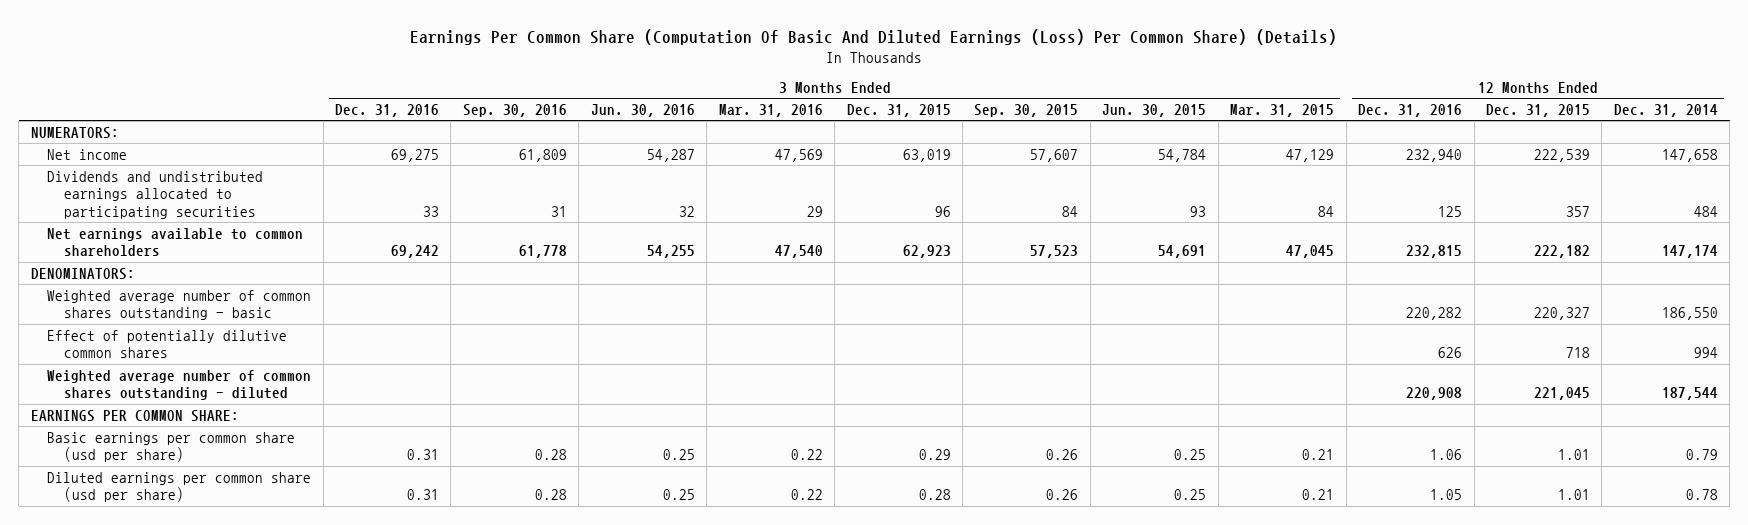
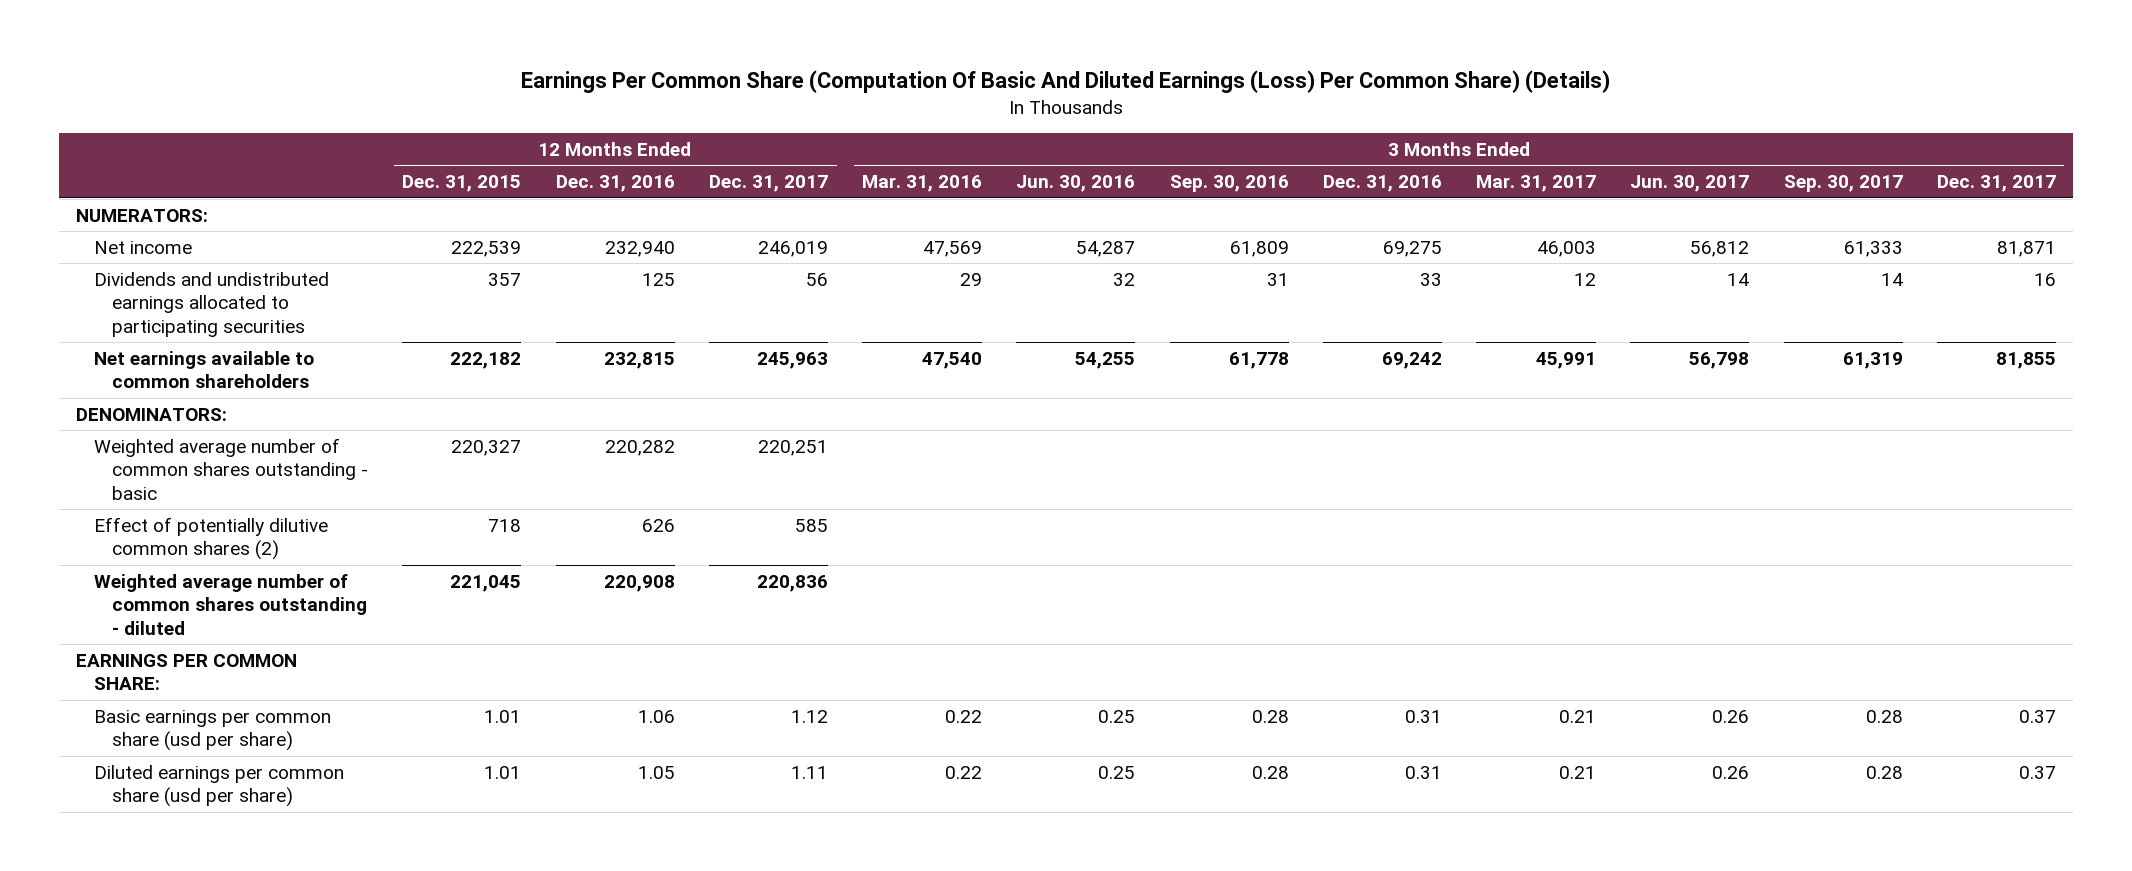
[846,104,951,118] Dec. 31, 2015 -> none
[974,104,1079,118] Sep. 30, 2015 -> none
[1102,104,1207,118] Jun. 30, 2015 -> none
[1230,104,1335,118] Mar. 31, 2015 -> none
[1613,104,1718,118] Dec. 31, 2014 -> none
none -> [708,175,828,193] Dec. 31, 2017
none -> [1476,175,1597,193] Mar. 31, 2017
none -> [1630,175,1750,193] Jun. 30, 2017
none -> [1783,175,1903,193] Sep. 30, 2017
none -> [1936,175,2056,193] Dec. 31, 2017
[47,329,288,359] Effect of potentially dilutive common shares -> [94,516,329,561] Effect of potentially dilutive common shares (2)

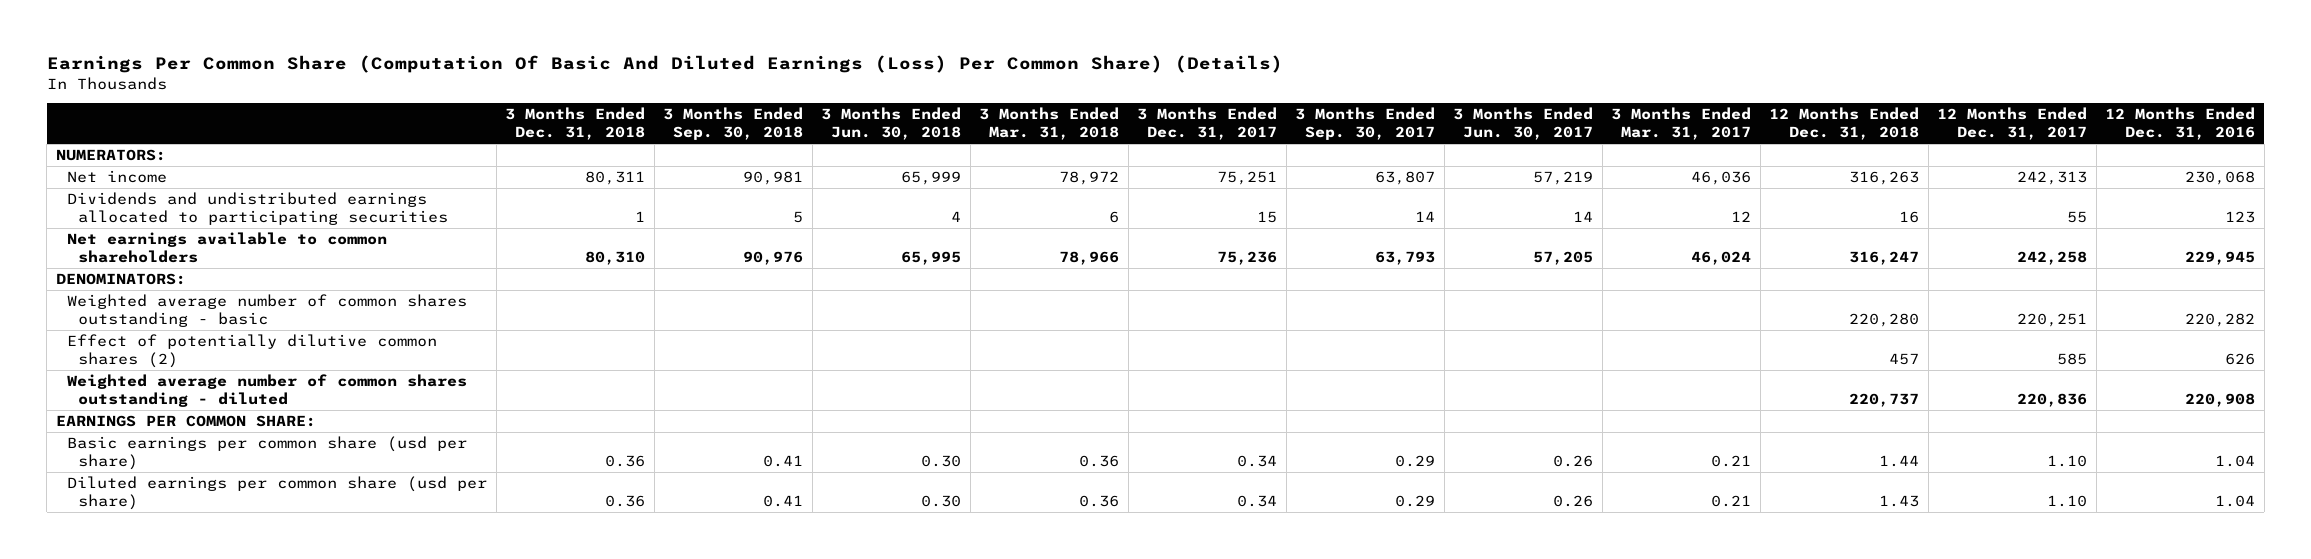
[402,175,522,193] Dec. 31, 2015 -> none
[862,175,983,193] Mar. 31, 2016 -> none
[1016,175,1136,193] Jun. 30, 2016 -> none
[1169,175,1289,193] Sep. 30, 2016 -> none
[1322,175,1442,193] Dec. 31, 2016 -> none
none -> [505,106,646,141] 3 Months Ended Dec. 31, 2018
none -> [663,106,804,141] 3 Months Ended Sep. 30, 2018
none -> [821,106,962,141] 3 Months Ended Jun. 30, 2018
none -> [979,106,1120,141] 3 Months Ended Mar. 31, 2018
none -> [1769,106,1920,141] 12 Months Ended Dec. 31, 2018
[604,240,675,257] 232,940 -> [2185,171,2256,186] 230,068
[757,240,828,257] 246,019 -> [2017,171,2088,186] 242,313
[1537,240,1597,257] 46,003 -> [1691,171,1752,186] 46,036
[1690,240,1750,257] 56,812 -> [1533,171,1594,186] 57,219
[1843,240,1903,257] 61,333 -> [1375,171,1436,186] 63,807
[1996,240,2056,257] 81,871 -> [1217,171,1278,186] 75,251
[641,272,675,286] 125 -> [2225,211,2256,224] 123
[805,272,828,286] 56 -> [2067,211,2088,224] 55
[2033,272,2056,286] 16 -> [1257,211,1278,224] 15
[603,351,675,369] 232,815 -> [2185,251,2256,266] 229,945
[756,351,828,369] 245,963 -> [2017,251,2088,266] 242,258
[1536,351,1597,369] 45,991 -> [1691,251,1752,266] 46,024
[1689,351,1750,369] 56,798 -> [1533,251,1594,266] 57,205
[1842,351,1903,369] 61,319 -> [1375,251,1436,266] 63,793
[1995,351,2056,369] 81,855 -> [1217,251,1278,266] 75,236
[637,709,675,723] 1.06 -> [2215,455,2256,468] 1.04
[790,709,828,723] 1.12 -> [2047,455,2088,468] 1.10
[1865,709,1903,723] 0.28 -> [1395,455,1436,468] 0.29
[2018,709,2056,723] 0.37 -> [1237,455,1278,468] 0.34
[637,765,675,779] 1.05 -> [2215,495,2256,508] 1.04
[790,765,828,779] 1.11 -> [2047,495,2088,508] 1.10
[1865,765,1903,779] 0.28 -> [1395,495,1436,508] 0.29
[2018,765,2056,779] 0.37 -> [1237,495,1278,508] 0.34

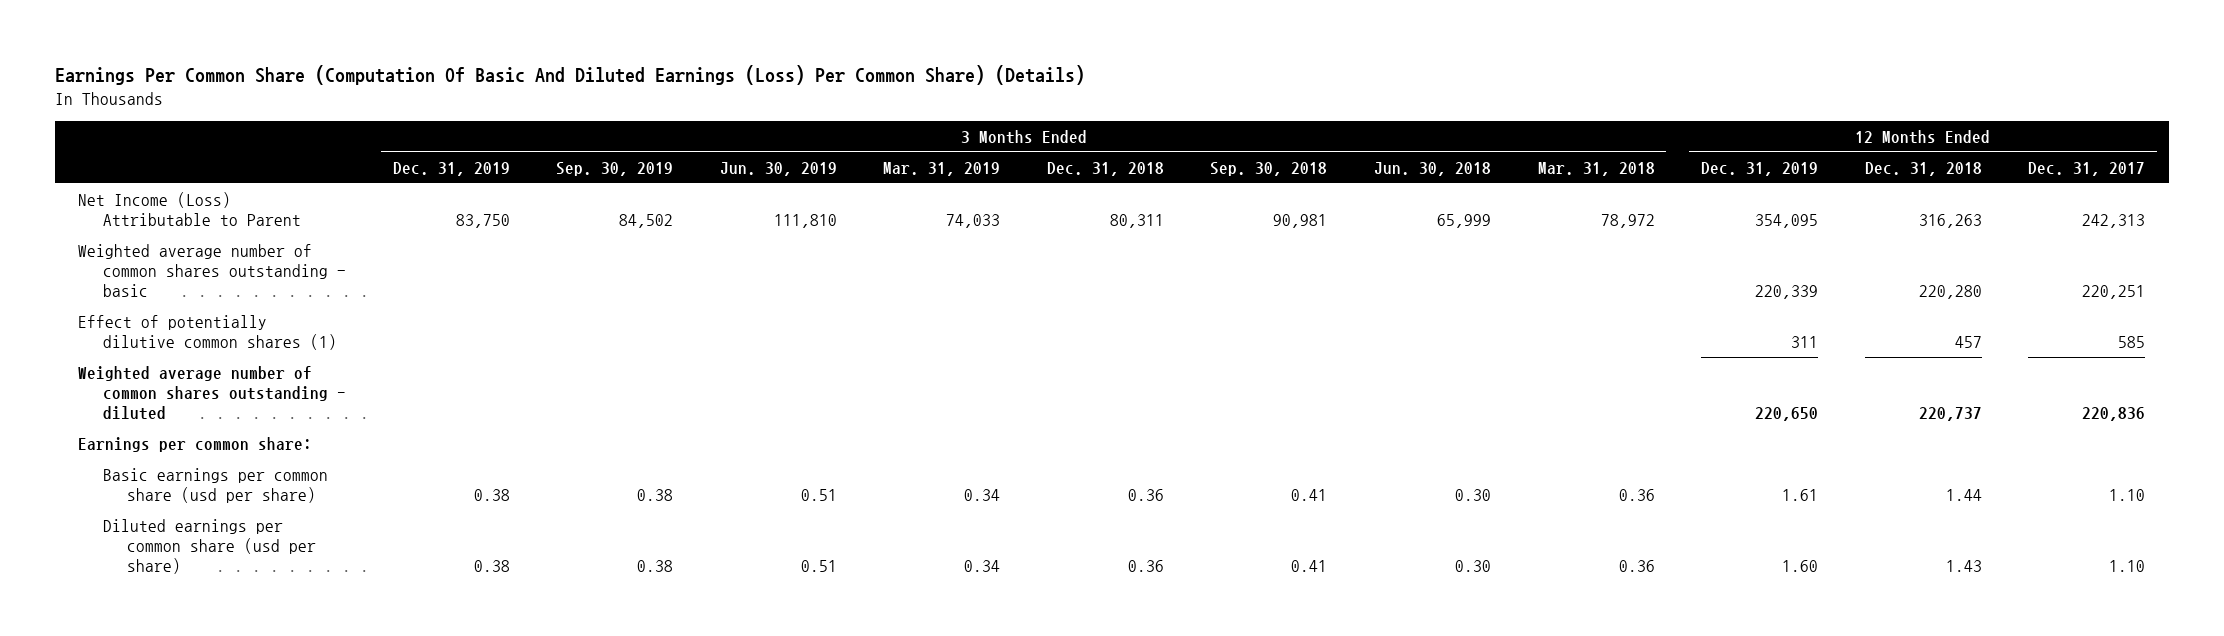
[1137,106,1278,141] 3 Months Ended Dec. 31, 2017 -> none
[1295,106,1436,141] 3 Months Ended Sep. 30, 2017 -> none
[1453,106,1594,141] 3 Months Ended Jun. 30, 2017 -> none
[1611,106,1752,141] 3 Months Ended Mar. 31, 2017 -> none
[2105,106,2256,141] 12 Months Ended Dec. 31, 2016 -> none
none -> [392,161,510,176] Dec. 31, 2019
none -> [556,161,674,176] Sep. 30, 2019
none -> [719,161,837,176] Jun. 30, 2019
none -> [883,161,1001,176] Mar. 31, 2019
none -> [1701,161,1819,176] Dec. 31, 2019
[55,149,166,162] NUMERATORS: -> none
[67,192,449,226] Dividends and undistributed earnings allocated to participating securities -> none
[67,232,388,264] Net earnings available to common shareholders -> none
[55,273,186,286] DENOMINATORS: -> none
[67,170,168,184] Net income -> [78,191,301,226] Net Income (Loss) Attributable to Parent
[67,334,438,369] Effect of potentially dilutive common shares (2) -> [78,314,337,350] Effect of potentially dilutive common shares (1)
[55,415,316,428] EARNINGS PER COMMON SHARE: -> [78,436,313,452] Earnings per common share:

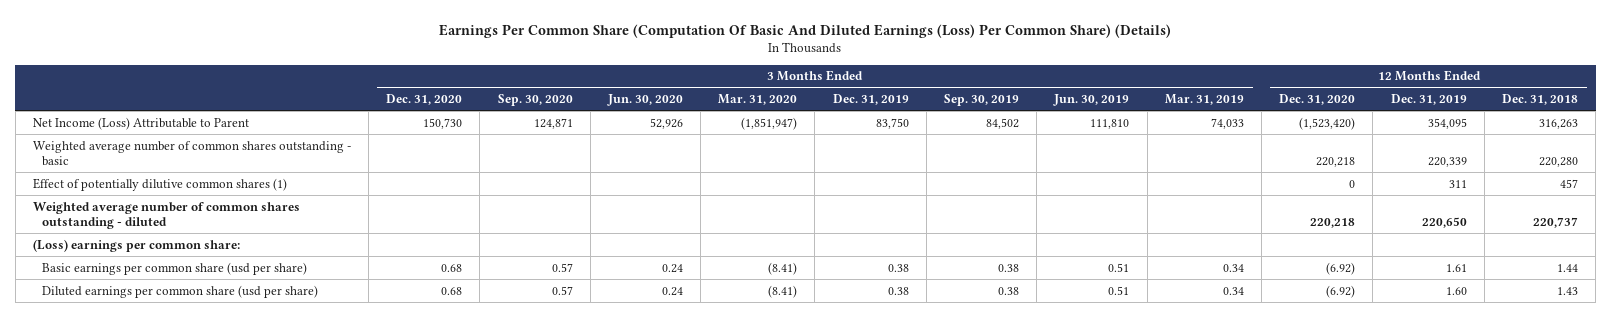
[1046,161,1164,176] Dec. 31, 2018 -> none
[1210,161,1328,176] Sep. 30, 2018 -> none
[1373,161,1491,176] Jun. 30, 2018 -> none
[1537,161,1655,176] Mar. 31, 2018 -> none
[2028,161,2146,176] Dec. 31, 2017 -> none
none -> [386,94,463,106] Dec. 31, 2020
none -> [497,94,573,107] Sep. 30, 2020
none -> [606,94,683,107] Jun. 30, 2020
none -> [718,94,798,106] Mar. 31, 2020
none -> [1279,94,1356,106] Dec. 31, 2020
[78,436,313,452] Earnings per common share: -> [32,238,240,252] (Loss) earnings per common share:

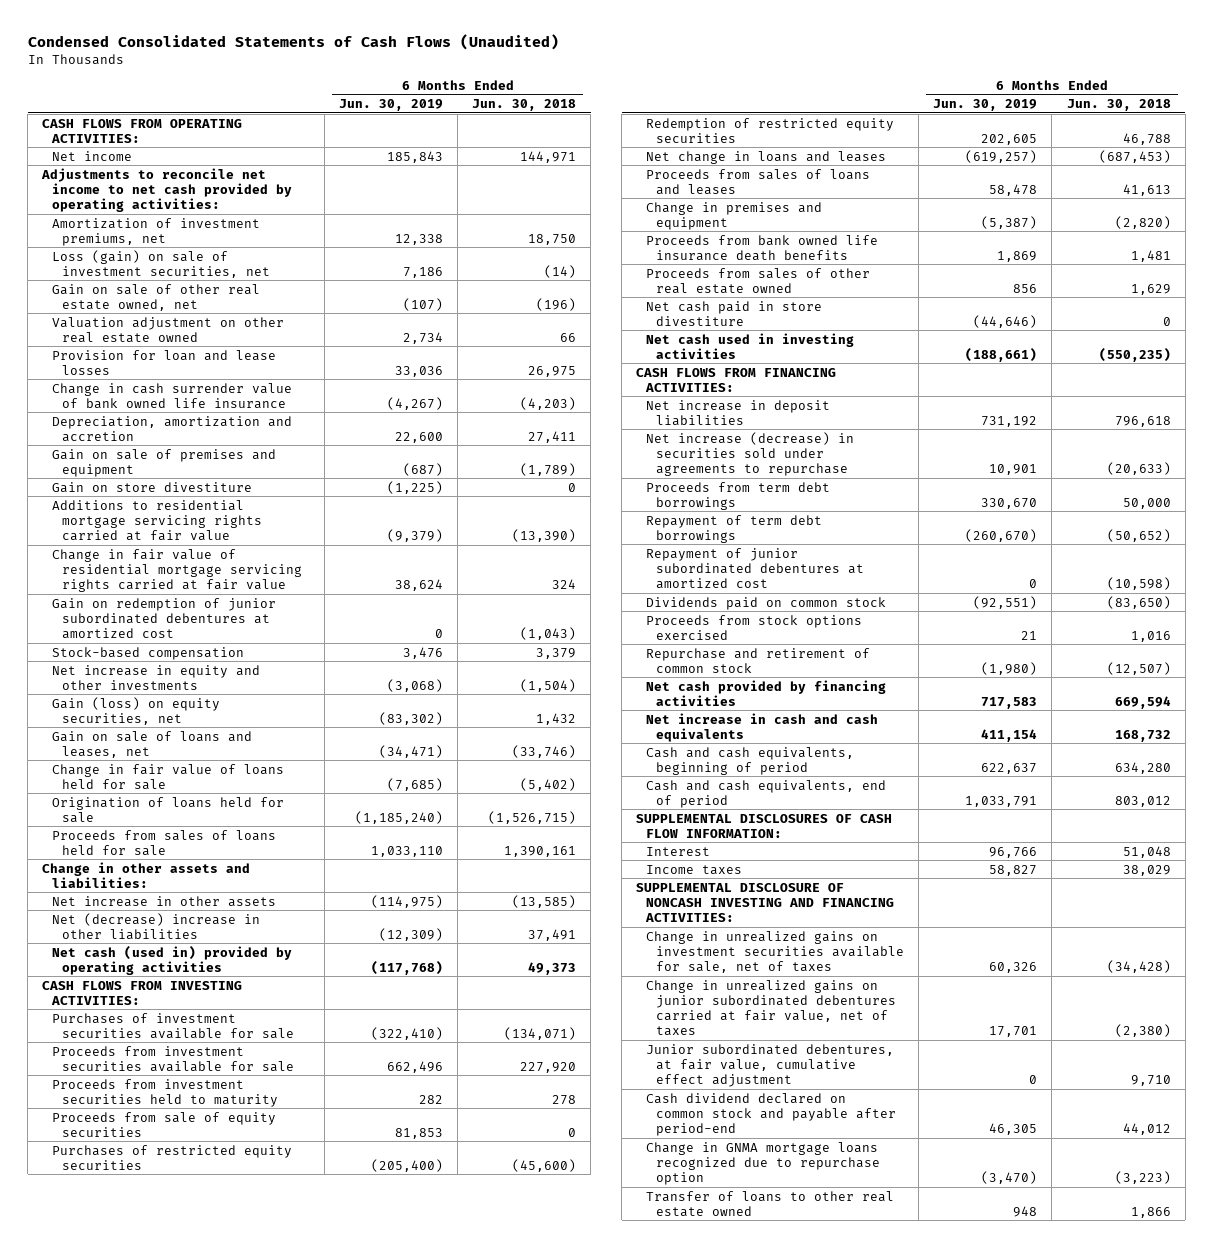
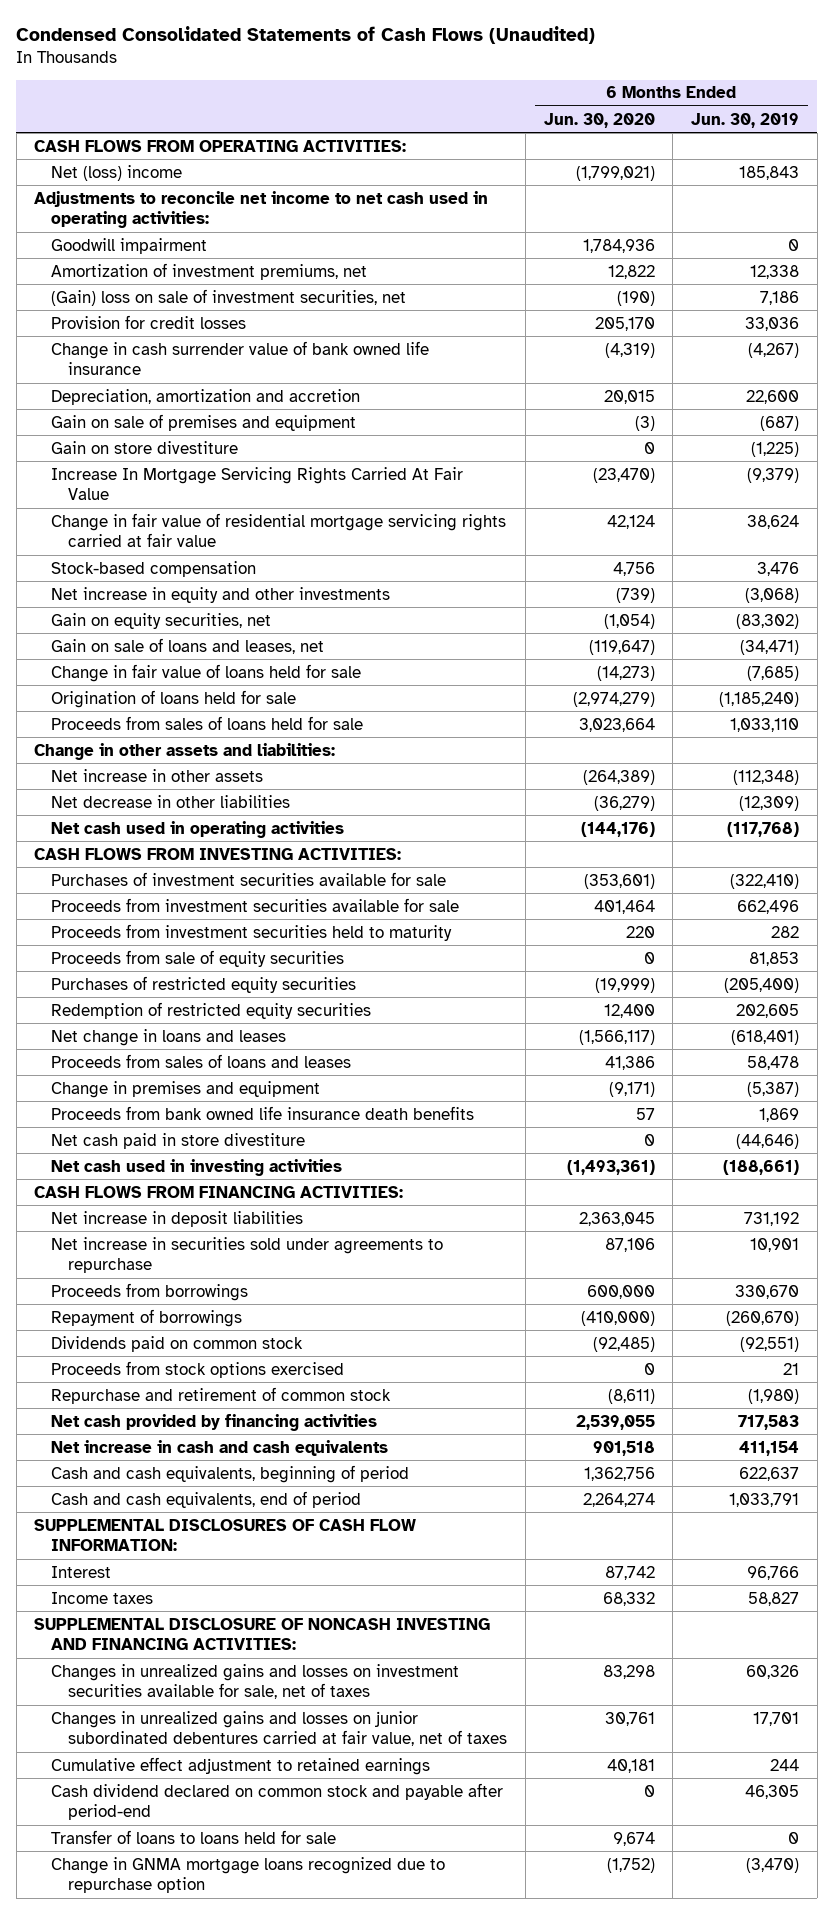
[472,98,577,111] Jun. 30, 2018 -> none
none -> [543,112,655,128] Jun. 30, 2020
[51,150,132,161] Net income -> [51,164,183,181] Net (loss) income
[41,167,292,212] Adjustments to reconcile net income to net cash provided by operating activities: -> [34,190,489,229] Adjustments to reconcile net income to net cash used in operating activities:
none -> [51,237,208,254] Goodwill impairment
[51,283,260,311] Gain on sale of other real estate owned, net -> none
[51,316,284,343] Valuation adjustment on other real estate owned -> none
[51,249,270,278] Loss (gain) on sale of investment securities, net -> [51,288,407,306] (Gain) loss on sale of investment securities, net
[51,349,276,375] Provision for loan and lease losses -> [51,314,247,329] Provision for credit losses
[51,499,262,541] Additions to residential mortgage servicing rights carried at fair value -> [51,466,464,501] Increase In Mortgage Servicing Rights Carried At Fair Value
[51,597,276,639] Gain on redemption of junior subordinated debentures at amortized cost -> none
[51,696,220,725] Gain (loss) on equity securities, net -> [51,612,272,629] Gain on equity securities, net
[370,894,443,908] (114,975) -> [733,769,800,785] (112,348)
[51,912,260,940] Net (decrease) increase in other liabilities -> [51,794,291,808] Net decrease in other liabilities
[51,945,292,975] Net cash (used in) provided by operating activities -> [51,820,345,838] Net cash used in operating activities
[965,149,1038,163] (619,257) -> [731,1029,800,1045] (618,401)
[646,267,871,294] Proceeds from sales of other real estate owned -> none
[646,547,865,589] Repayment of junior subordinated debentures at amortized cost -> none
[646,431,855,476] Net increase (decrease) in securities sold under agreements to repurchase -> [51,1236,444,1274] Net increase in securities sold under agreements to repurchase
[646,481,831,510] Proceeds from term debt borrowings -> [51,1282,249,1301] Proceeds from borrowings
[646,514,823,543] Repayment of term debt borrowings -> [51,1308,243,1327] Repayment of borrowings
[646,930,905,973] Change in unrealized gains on investment securities available for sale, net of taxes -> [51,1663,460,1700] Changes in unrealized gains and losses on investment securities available for sale, net of taxes
[646,979,897,1036] Change in unrealized gains on junior subordinated debentures carried at fair value, net of taxes -> [51,1710,508,1747] Changes in unrealized gains and losses on junior subordinated debentures carried at fair value, net of taxes
[646,1043,895,1087] Junior subordinated debentures, at fair value, cumulative effect adjustment -> [51,1756,431,1775] Cumulative effect adjustment to retained earnings
[1029,1074,1038,1084] 0 -> [770,1758,800,1771] 244
none -> [51,1829,337,1844] Transfer of loans to loans held for sale
[646,1190,895,1217] Transfer of loans to other real estate owned -> none

